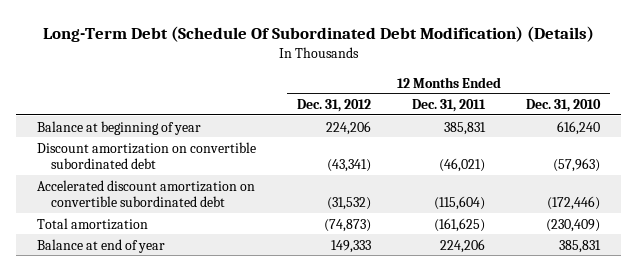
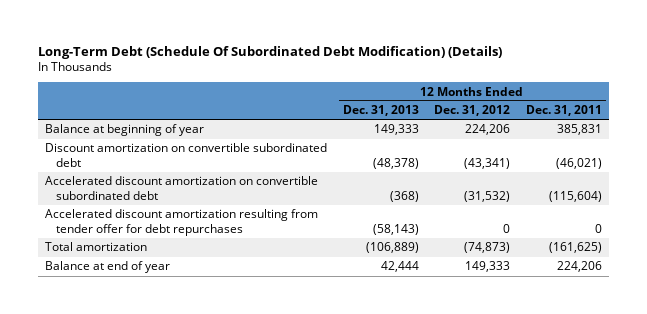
[526,98,602,112] Dec. 31, 2010 -> none
none -> [342,105,419,117] Dec. 31, 2013
none -> [45,209,319,236] Accelerated discount amortization resulting from tender offer for debt repurchases

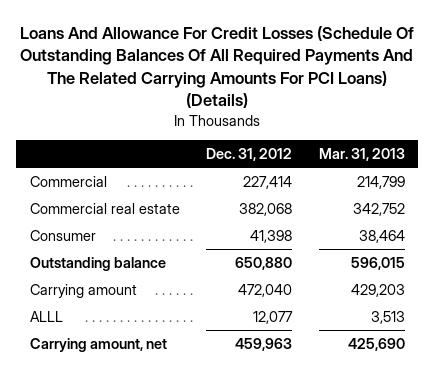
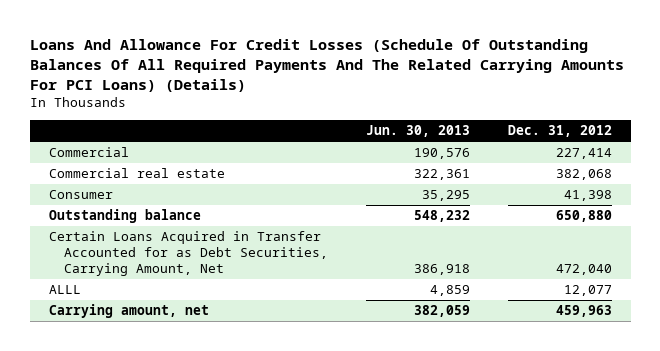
[318,147,405,161] Mar. 31, 2013 -> none
none -> [365,125,470,138] Jun. 30, 2013
[29,283,137,298] Carrying amount -> [48,231,329,276] Certain Loans Acquired in Transfer Accounted for as Debt Securities, Carrying Amount, Net

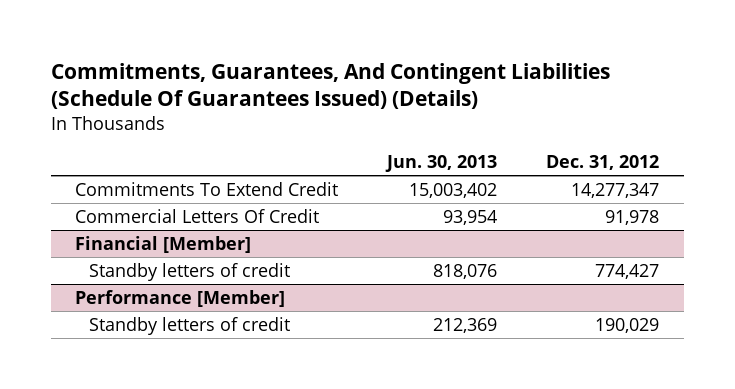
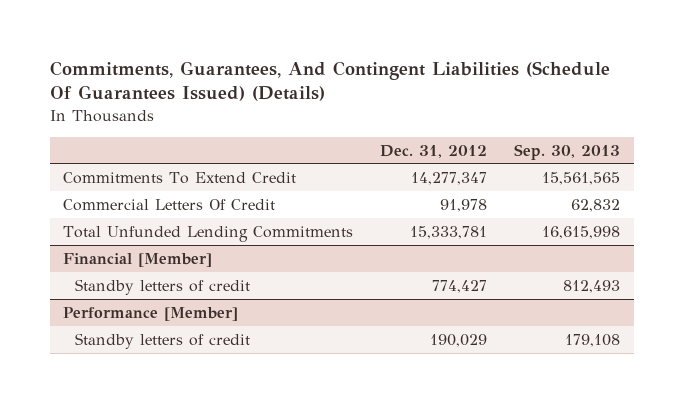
[385,155,498,173] Jun. 30, 2013 -> none
none -> [514,143,621,160] Sep. 30, 2013
none -> [63,225,354,242] Total Unfunded Lending Commitments

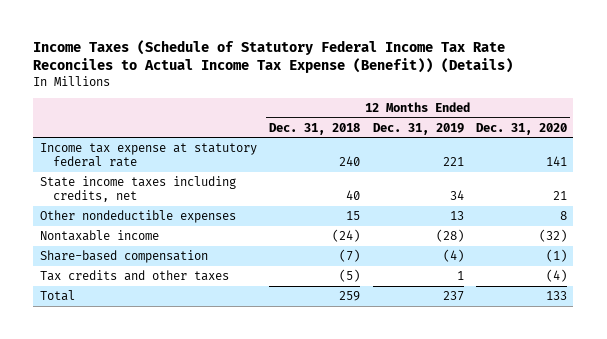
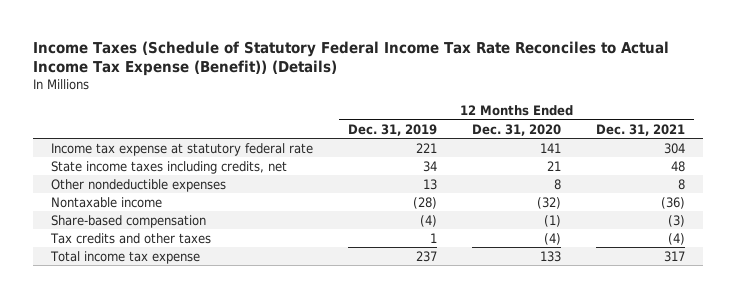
[269,122,361,135] Dec. 31, 2018 -> none
none -> [596,123,686,136] Dec. 31, 2021
[39,289,75,301] Total -> [49,250,200,264] Total income tax expense

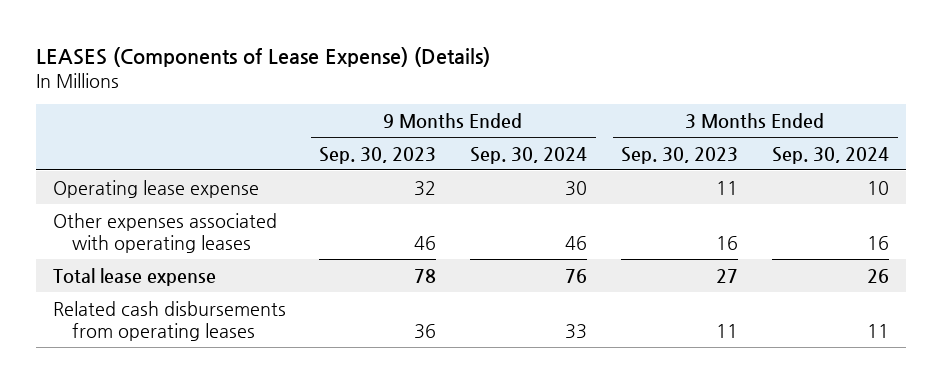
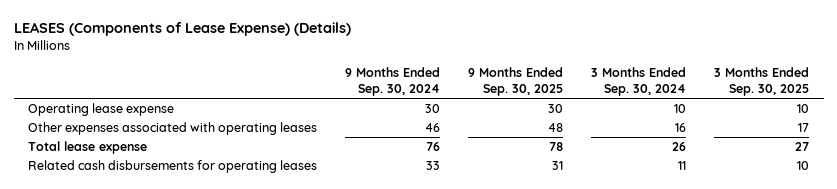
[319,146,437,164] Sep. 30, 2023 -> none
[621,146,739,164] Sep. 30, 2023 -> none
none -> [468,67,564,97] 9 Months Ended Sep. 30, 2025
none -> [714,67,810,97] 3 Months Ended Sep. 30, 2025
[52,300,286,341] Related cash disbursements from operating leases -> [27,160,317,174] Related cash disbursements for operating leases

